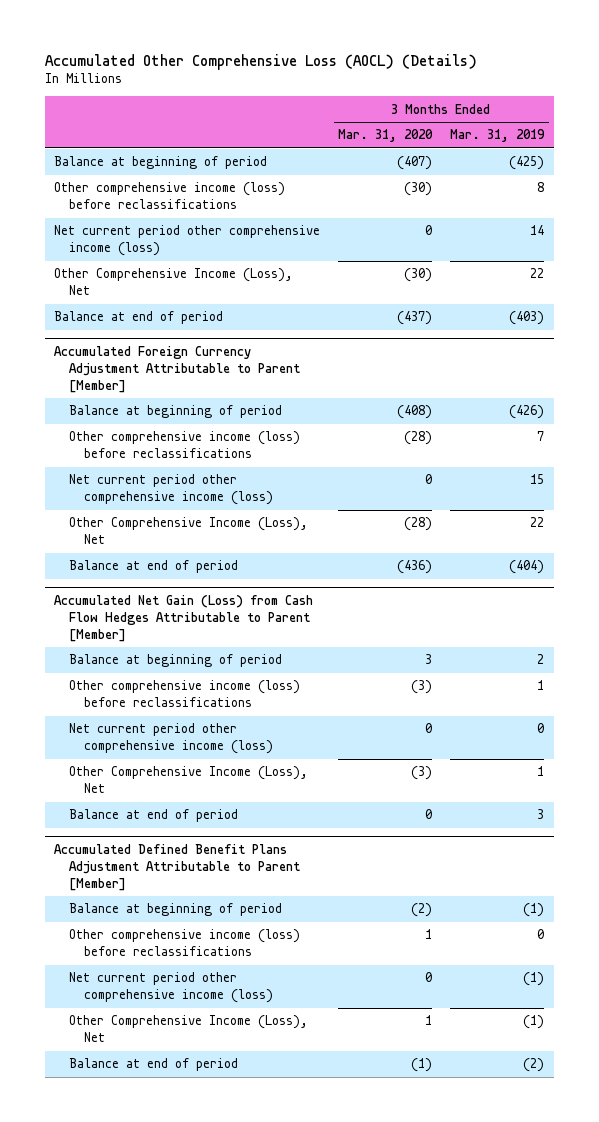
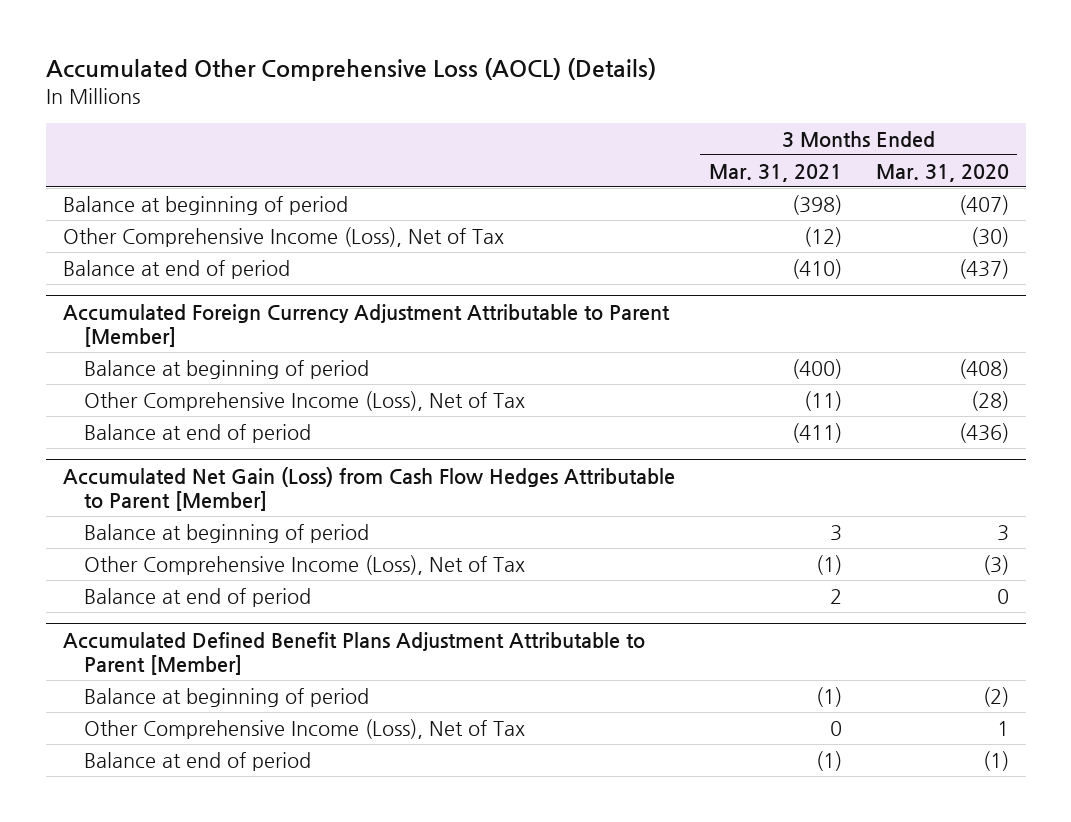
[450,129,546,143] Mar. 31, 2019 -> none
none -> [708,163,842,182] Mar. 31, 2021
[54,182,286,210] Other comprehensive income (loss) before reclassifications -> none
[54,225,321,257] Net current period other comprehensive income (loss) -> none
[54,268,294,296] Other Comprehensive Income (Loss), Net -> [62,226,504,247] Other Comprehensive Income (Loss), Net of Tax
[68,431,300,459] Other comprehensive income (loss) before reclassifications -> none
[68,474,273,506] Net current period other comprehensive income (loss) -> none
[68,517,308,545] Other Comprehensive Income (Loss), Net -> [83,390,525,411] Other Comprehensive Income (Loss), Net of Tax
[68,680,300,708] Other comprehensive income (loss) before reclassifications -> none
[68,723,273,755] Net current period other comprehensive income (loss) -> none
[68,766,308,794] Other Comprehensive Income (Loss), Net -> [83,554,525,575] Other Comprehensive Income (Loss), Net of Tax
[68,929,300,957] Other comprehensive income (loss) before reclassifications -> none
[68,972,273,1004] Net current period other comprehensive income (loss) -> none
[68,1015,308,1043] Other Comprehensive Income (Loss), Net -> [83,718,525,739] Other Comprehensive Income (Loss), Net of Tax

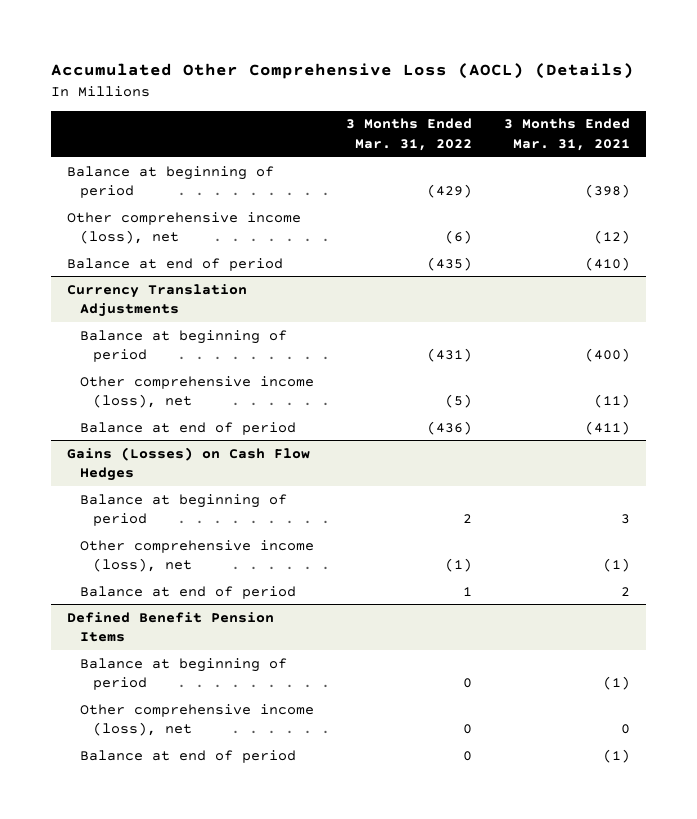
[875,163,1009,182] Mar. 31, 2020 -> none
none -> [346,118,473,152] 3 Months Ended Mar. 31, 2022
[62,226,504,247] Other Comprehensive Income (Loss), Net of Tax -> [67,211,302,245] Other comprehensive income (loss), net
[62,303,670,347] Accumulated Foreign Currency Adjustment Attributable to Parent [Member] -> [67,283,248,318] Currency Translation Adjustments
[83,390,525,411] Other Comprehensive Income (Loss), Net of Tax -> [80,375,315,409] Other comprehensive income (loss), net
[62,466,675,511] Accumulated Net Gain (Loss) from Cash Flow Hedges Attributable to Parent [Member] -> [67,446,311,482] Gains (Losses) on Cash Flow Hedges
[83,554,525,575] Other Comprehensive Income (Loss), Net of Tax -> [80,539,315,573] Other comprehensive income (loss), net
[62,631,645,675] Accumulated Defined Benefit Plans Adjustment Attributable to Parent [Member] -> [67,611,275,643] Defined Benefit Pension Items
[83,718,525,739] Other Comprehensive Income (Loss), Net of Tax -> [80,703,315,737] Other comprehensive income (loss), net

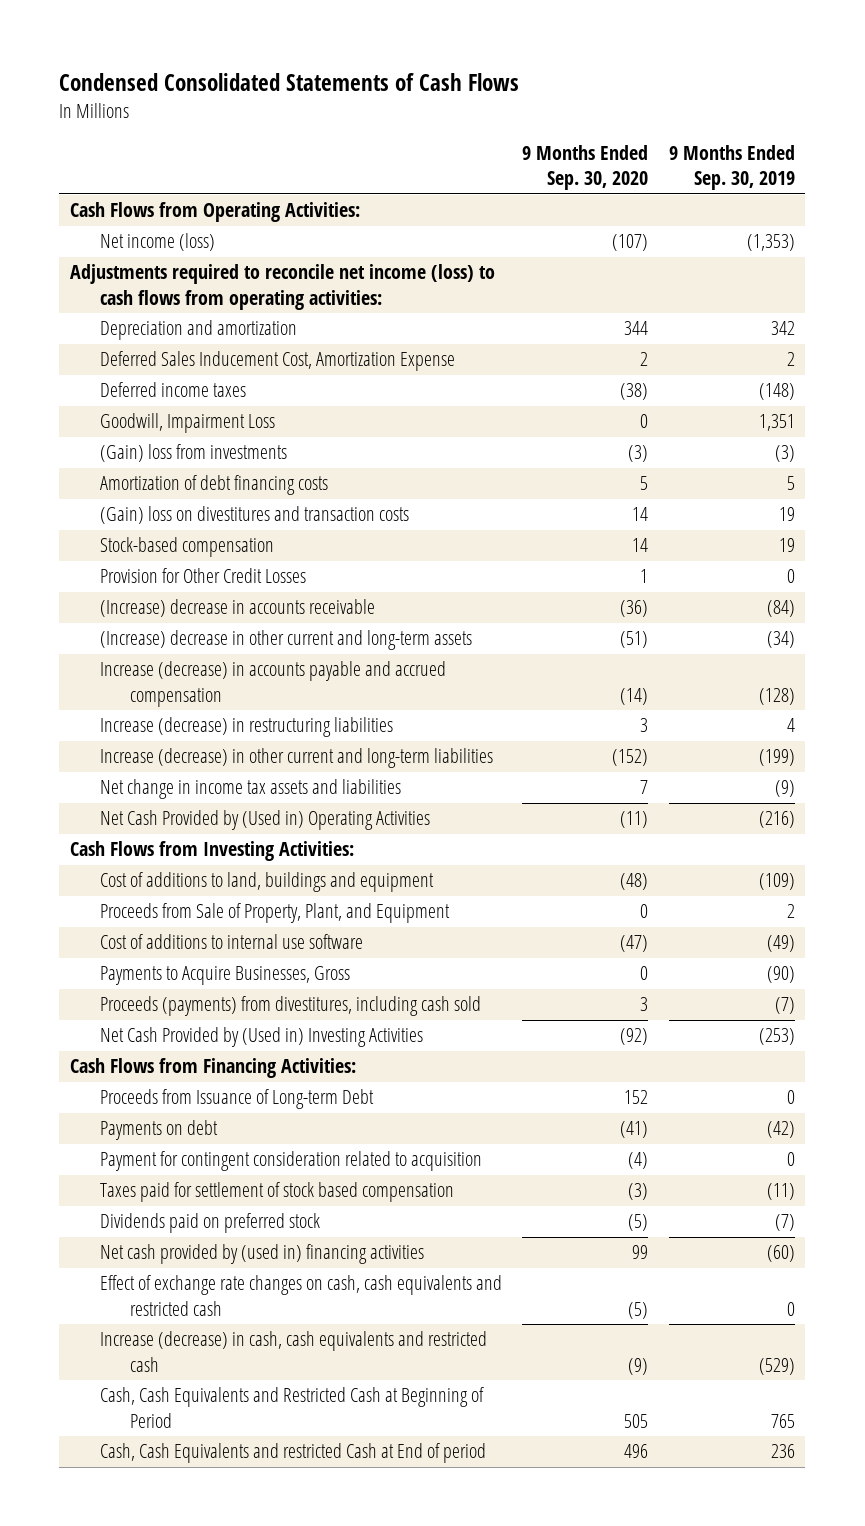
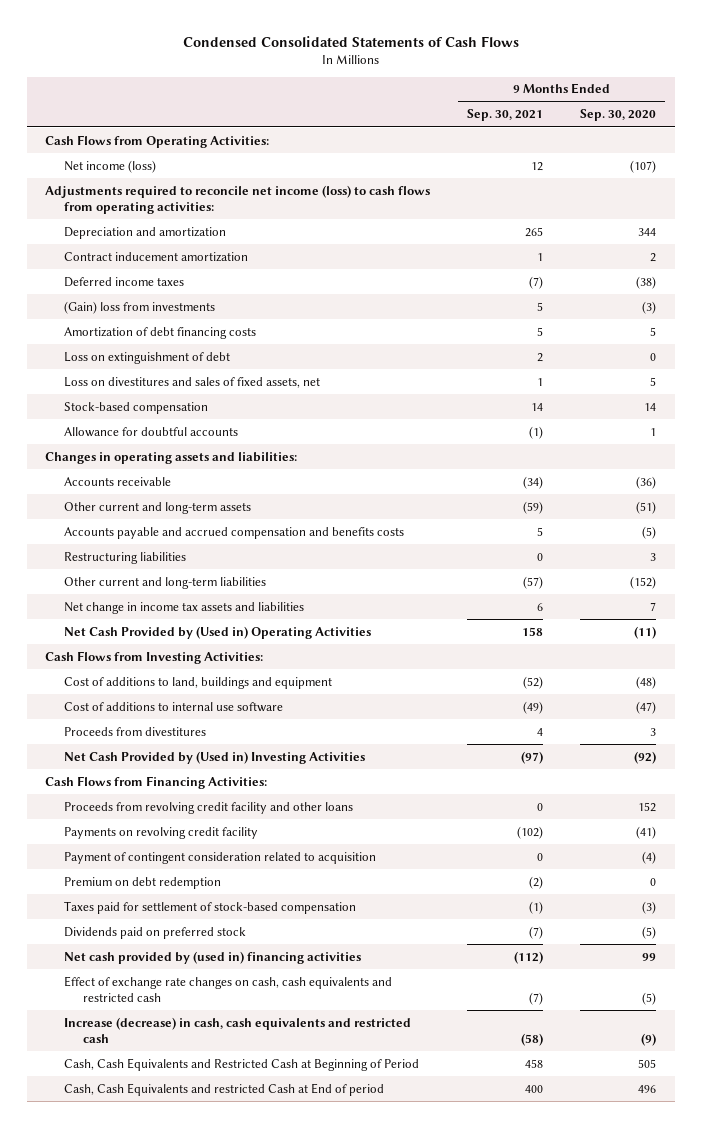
[669,144,796,191] 9 Months Ended Sep. 30, 2019 -> none
none -> [467,109,544,122] Sep. 30, 2021
[99,351,455,372] Deferred Sales Inducement Cost, Amortization Expense -> [63,251,248,262] Contract inducement amortization
[99,413,275,434] Goodwill, Impairment Loss -> none
none -> [63,351,230,364] Loss on extinguishment of debt
[99,506,409,525] (Gain) loss on divestitures and transaction costs -> [63,376,320,388] Loss on divestitures and sales of fixed assets, net
[632,507,649,522] 14 -> [650,376,657,386] 5
[99,568,306,584] Provision for Other Credit Losses -> [63,426,238,437] Allowance for doubtful accounts
none -> [45,451,298,464] Changes in operating assets and liabilities:
[99,599,375,618] (Increase) decrease in accounts receivable -> [63,476,171,486] Accounts receivable
[99,630,472,651] (Increase) decrease in other current and long-term assets -> [63,501,251,514] Other current and long-term assets
[99,661,446,707] Increase (decrease) in accounts payable and accrued compensation -> [63,526,404,539] Accounts payable and accrued compensation and benefits costs
[620,687,649,705] (14) -> [642,525,657,539] (5)
[99,717,393,738] Increase (decrease) in restructuring liabilities -> [63,551,186,564] Restructuring liabilities
[99,748,493,769] Increase (decrease) in other current and long-term liabilities -> [63,576,266,589] Other current and long-term liabilities
[99,903,450,924] Proceeds from Sale of Property, Plant, and Equipment -> none
[99,966,350,986] Payments to Acquire Businesses, Gross -> none
[99,996,481,1017] Proceeds (payments) from divestitures, including cash sold -> [63,726,206,736] Proceeds from divestitures
[99,1089,374,1110] Proceeds from Issuance of Long-term Debt -> [63,801,353,814] Proceeds from revolving credit facility and other loans
[99,1120,218,1141] Payments on debt -> [63,826,258,839] Payments on revolving credit facility
[99,1151,482,1172] Payment for contingent consideration related to acquisition -> [63,851,376,864] Payment of contingent consideration related to acquisition
none -> [63,876,221,889] Premium on debt redemption
[99,1182,454,1203] Taxes paid for settlement of stock based compensation -> [63,900,356,914] Taxes paid for settlement of stock-based compensation

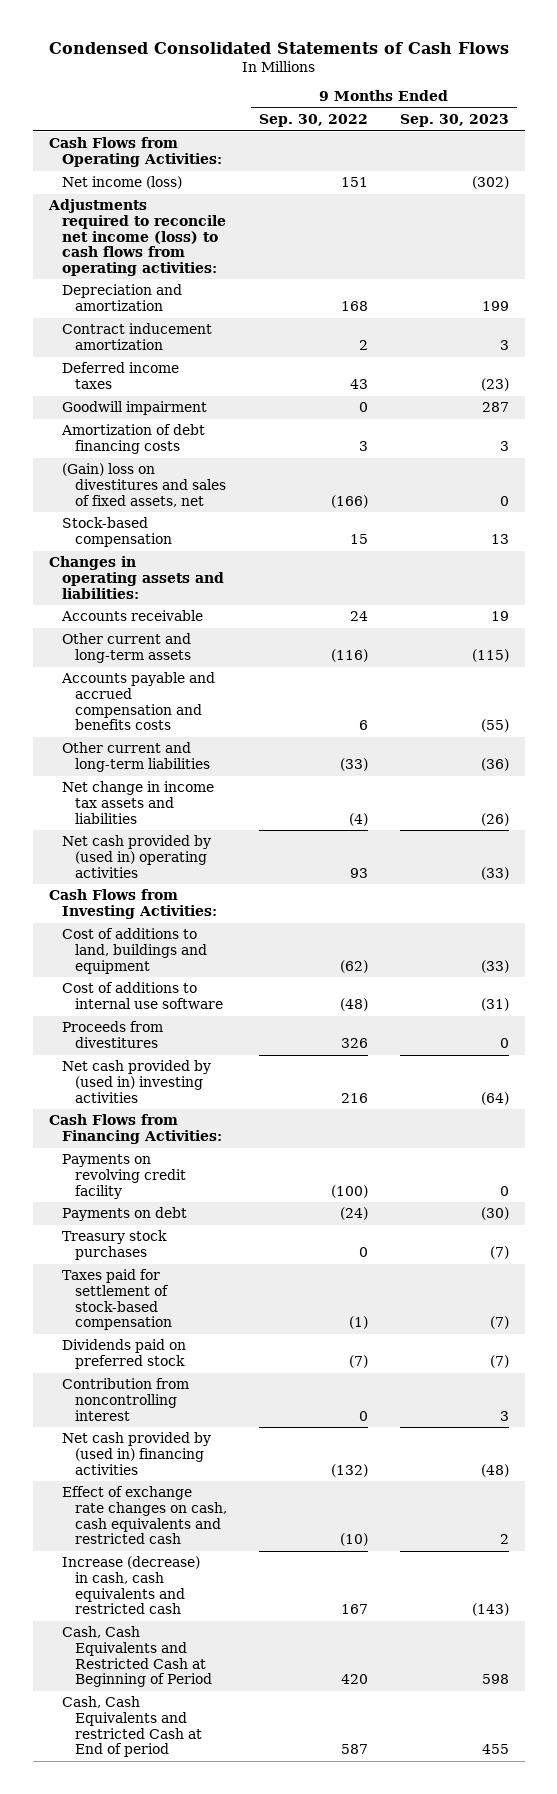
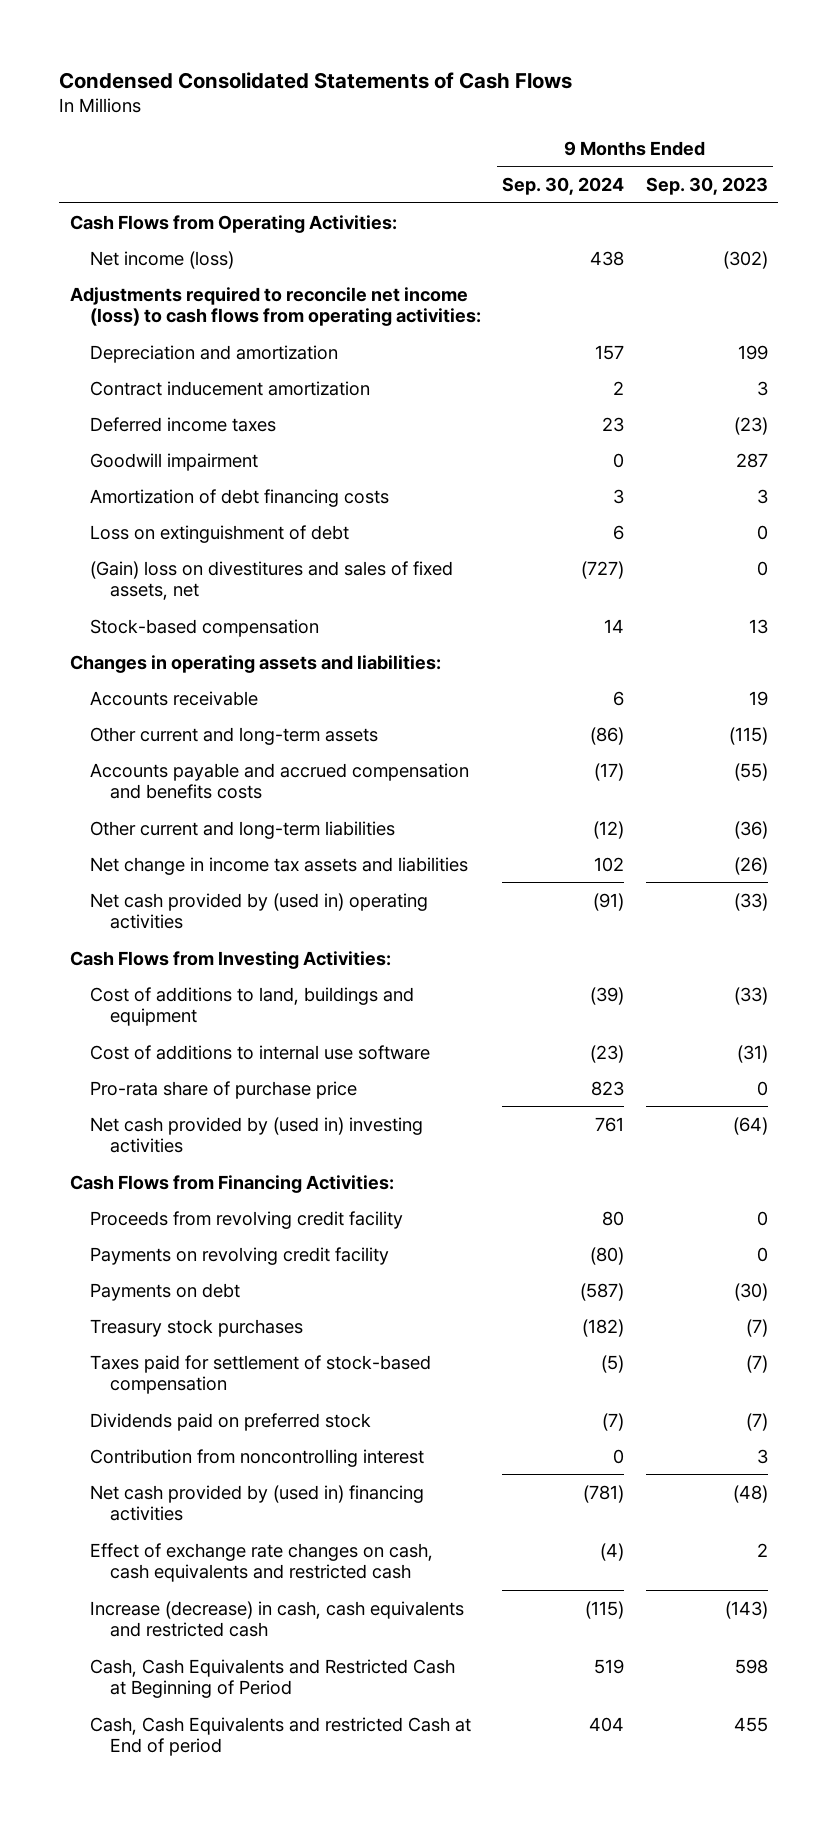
[258,114,368,128] Sep. 30, 2022 -> none
none -> [502,177,625,196] Sep. 30, 2024
none -> [89,524,349,543] Loss on extinguishment of debt
[61,1021,163,1048] Proceeds from divestitures -> none
none -> [89,1080,357,1099] Pro-rata share of purchase price
none -> [89,1210,403,1229] Proceeds from revolving credit facility

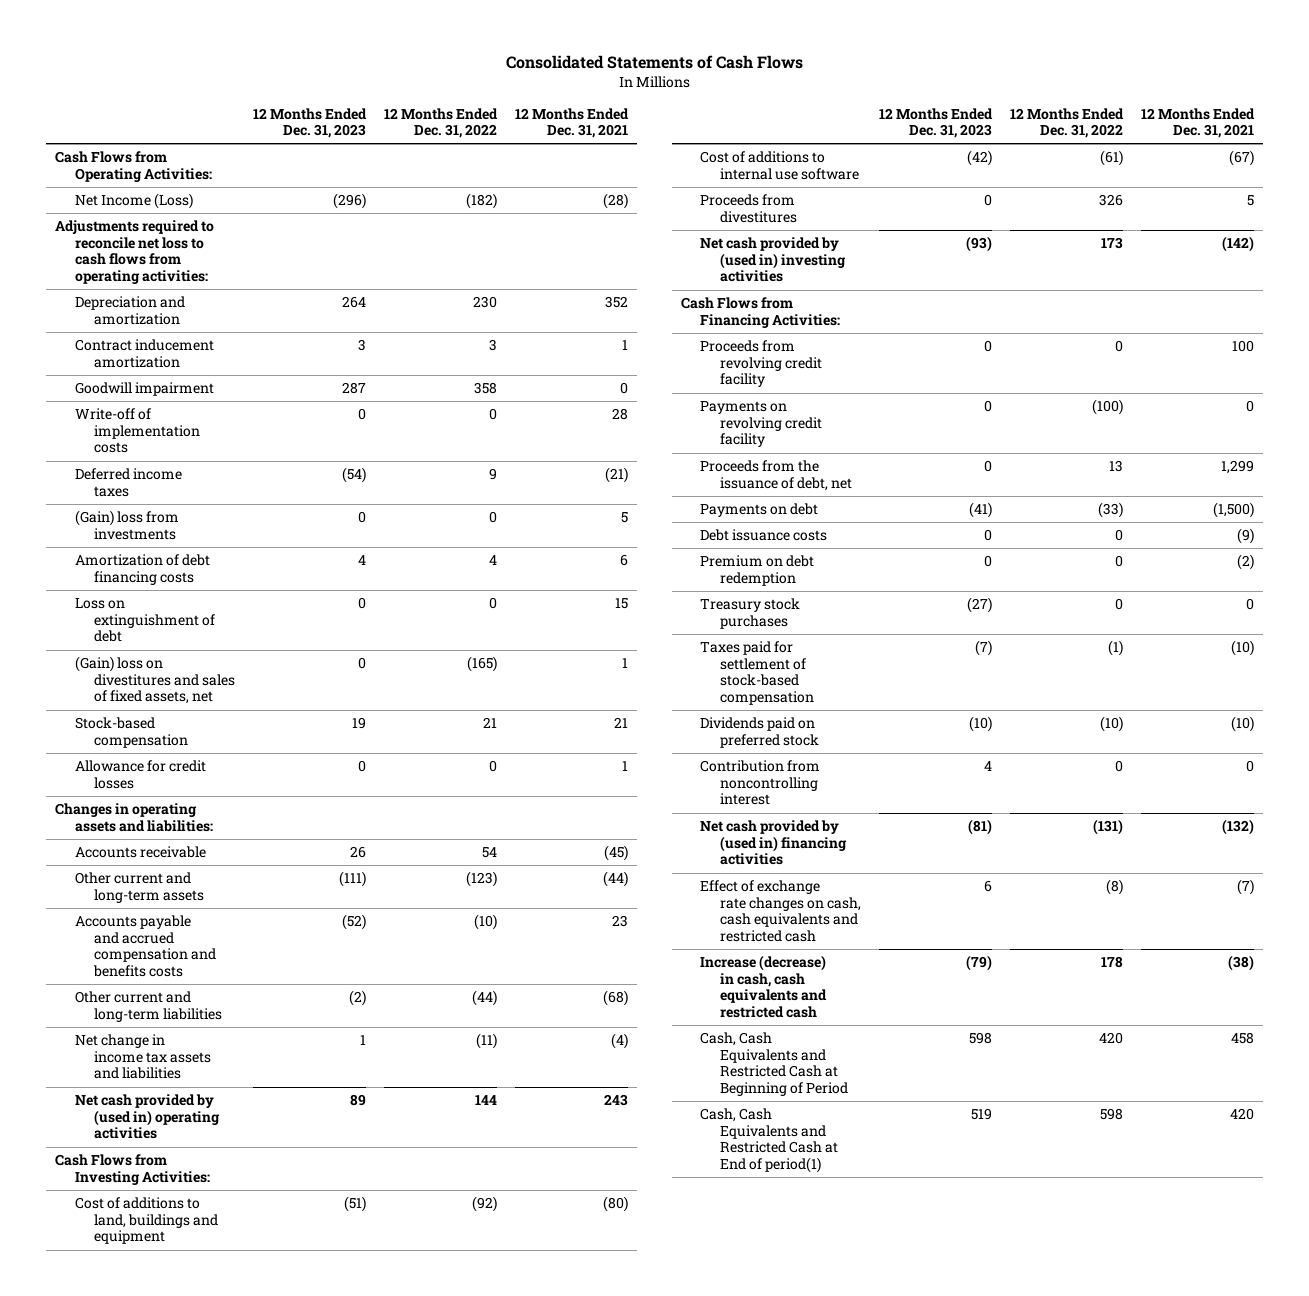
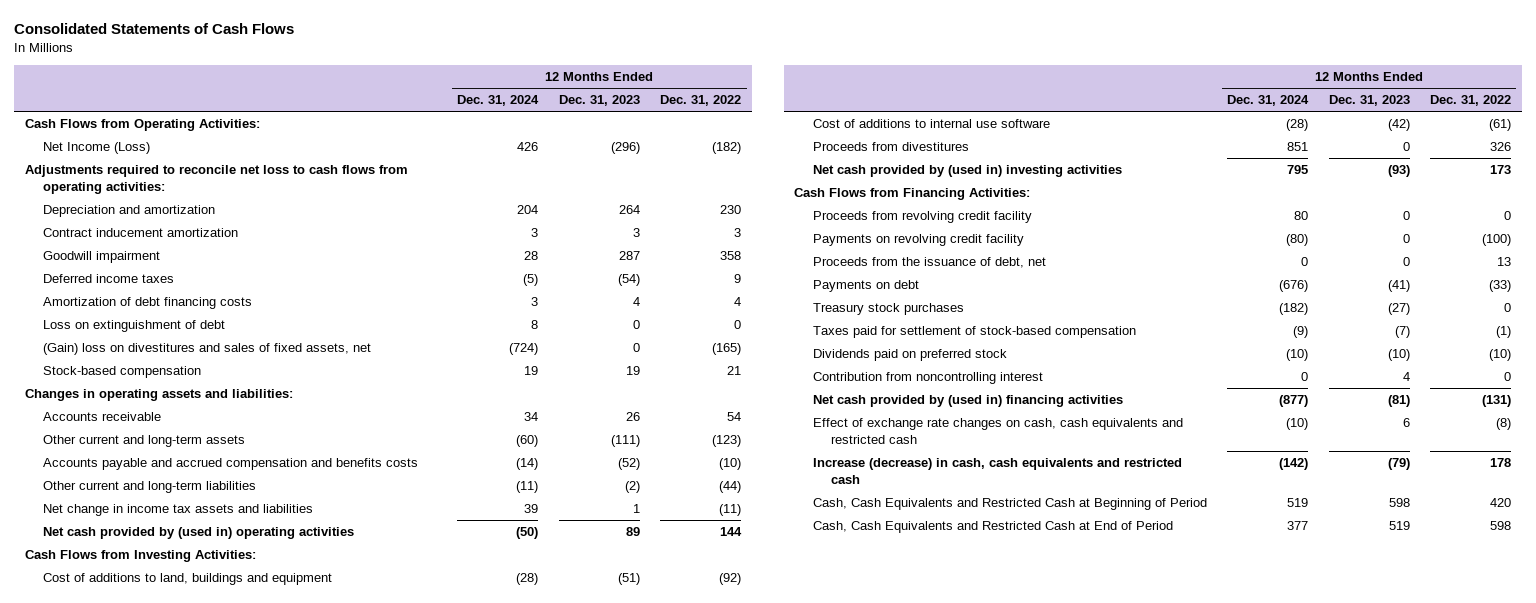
[515,107,630,139] 12 Months Ended Dec. 31, 2021 -> none
none -> [457,95,540,107] Dec. 31, 2024
[74,408,201,454] Write-off of implementation costs -> none
[74,510,179,540] (Gain) loss from investments -> none
[74,760,206,789] Allowance for credit losses -> none
[700,529,828,542] Debt issuance costs -> none
[700,555,815,586] Premium on debt redemption -> none
[700,1108,838,1174] Cash, Cash Equivalents and Restricted Cash at End of period(1) -> [812,521,1173,534] Cash, Cash Equivalents and Restricted Cash at End of Period

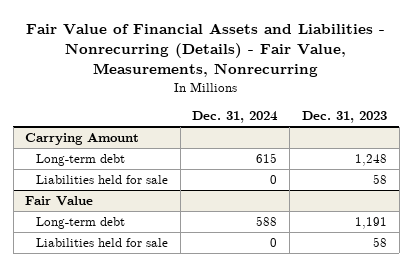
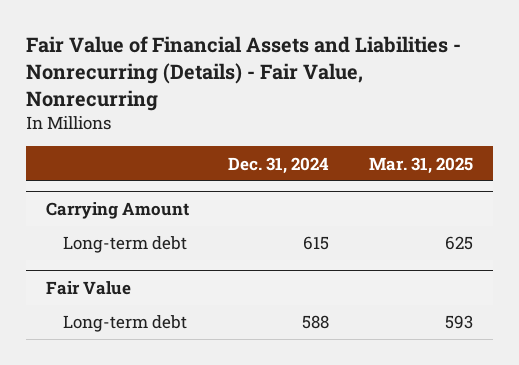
[26,22,386,78] Fair Value of Financial Assets and Liabilities - Nonrecurring (Details) - Fair Value, Measurements, Nonrecurring -> [25,36,461,111] Fair Value of Financial Assets and Liabilities - Nonrecurring (Details) - Fair Value, Nonrecurring
[301,110,387,123] Dec. 31, 2023 -> none
none -> [369,156,474,174] Mar. 31, 2025
[35,175,168,185] Liabilities held for sale -> none
[35,238,168,248] Liabilities held for sale -> none

